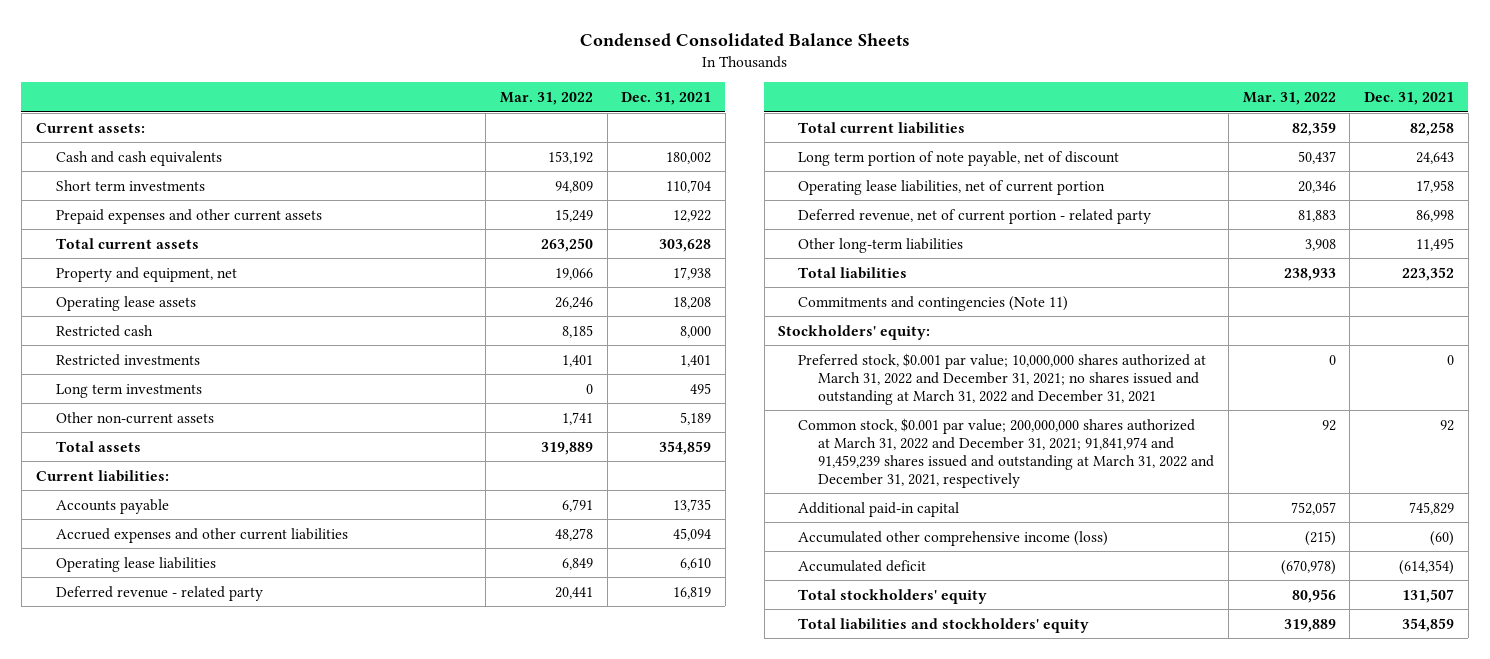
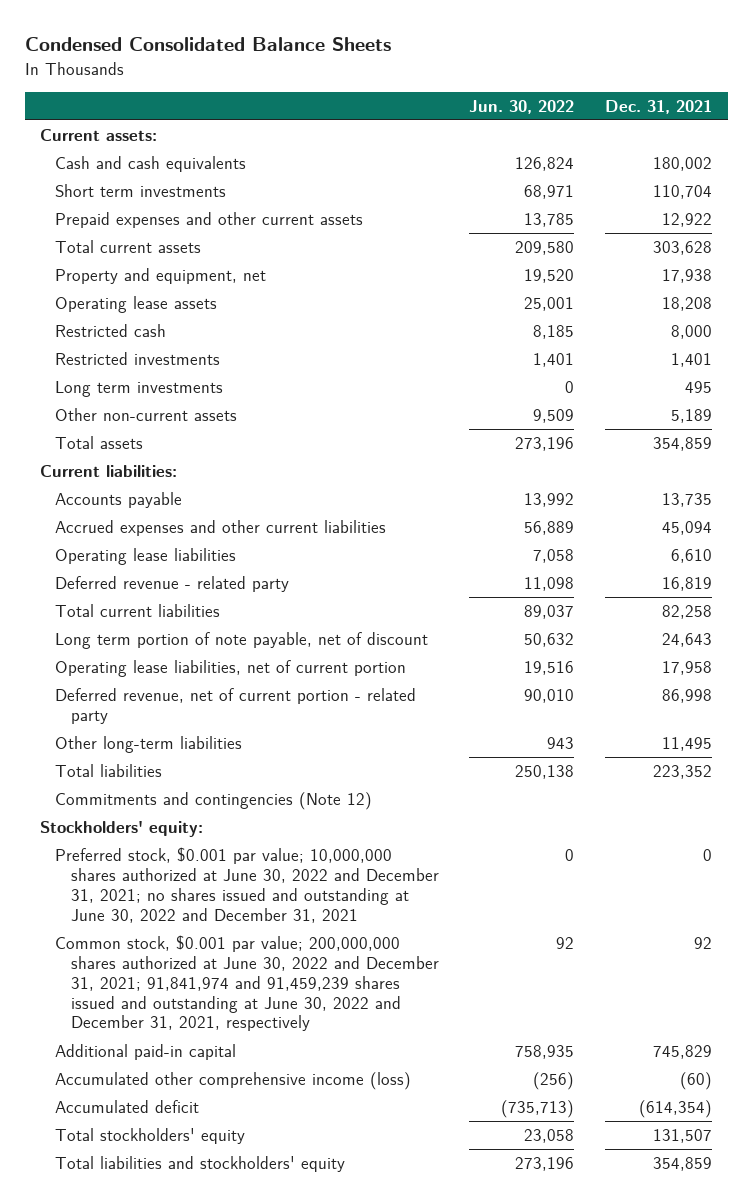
[499,92,593,106] Mar. 31, 2022 -> none
none -> [469,99,575,114] Jun. 30, 2022
[798,295,1069,311] Commitments and contingencies (Note 11) -> [55,792,373,811] Commitments and contingencies (Note 12)
[798,352,1207,405] Preferred stock, $0.001 par value; 10,000,000 shares authorized at March 31, 2022 and December 31, 2021; no shares issued and outstanding at March 31, 2022 and December 31, 2021 -> [55,847,439,923] Preferred stock, $0.001 par value; 10,000,000 shares authorized at June 30, 2022 and December 31, 2021; no shares issued and outstanding at June 30, 2022 and December 31, 2021
[798,417,1215,488] Common stock, $0.001 par value; 200,000,000 shares authorized at March 31, 2022 and December 31, 2021; 91,841,974 and 91,459,239 shares issued and outstanding at March 31, 2022 and December 31, 2021, respectively -> [55,935,439,1032] Common stock, $0.001 par value; 200,000,000 shares authorized at June 30, 2022 and December 31, 2021; 91,841,974 and 91,459,239 shares issued and outstanding at June 30, 2022 and December 31, 2021, respectively

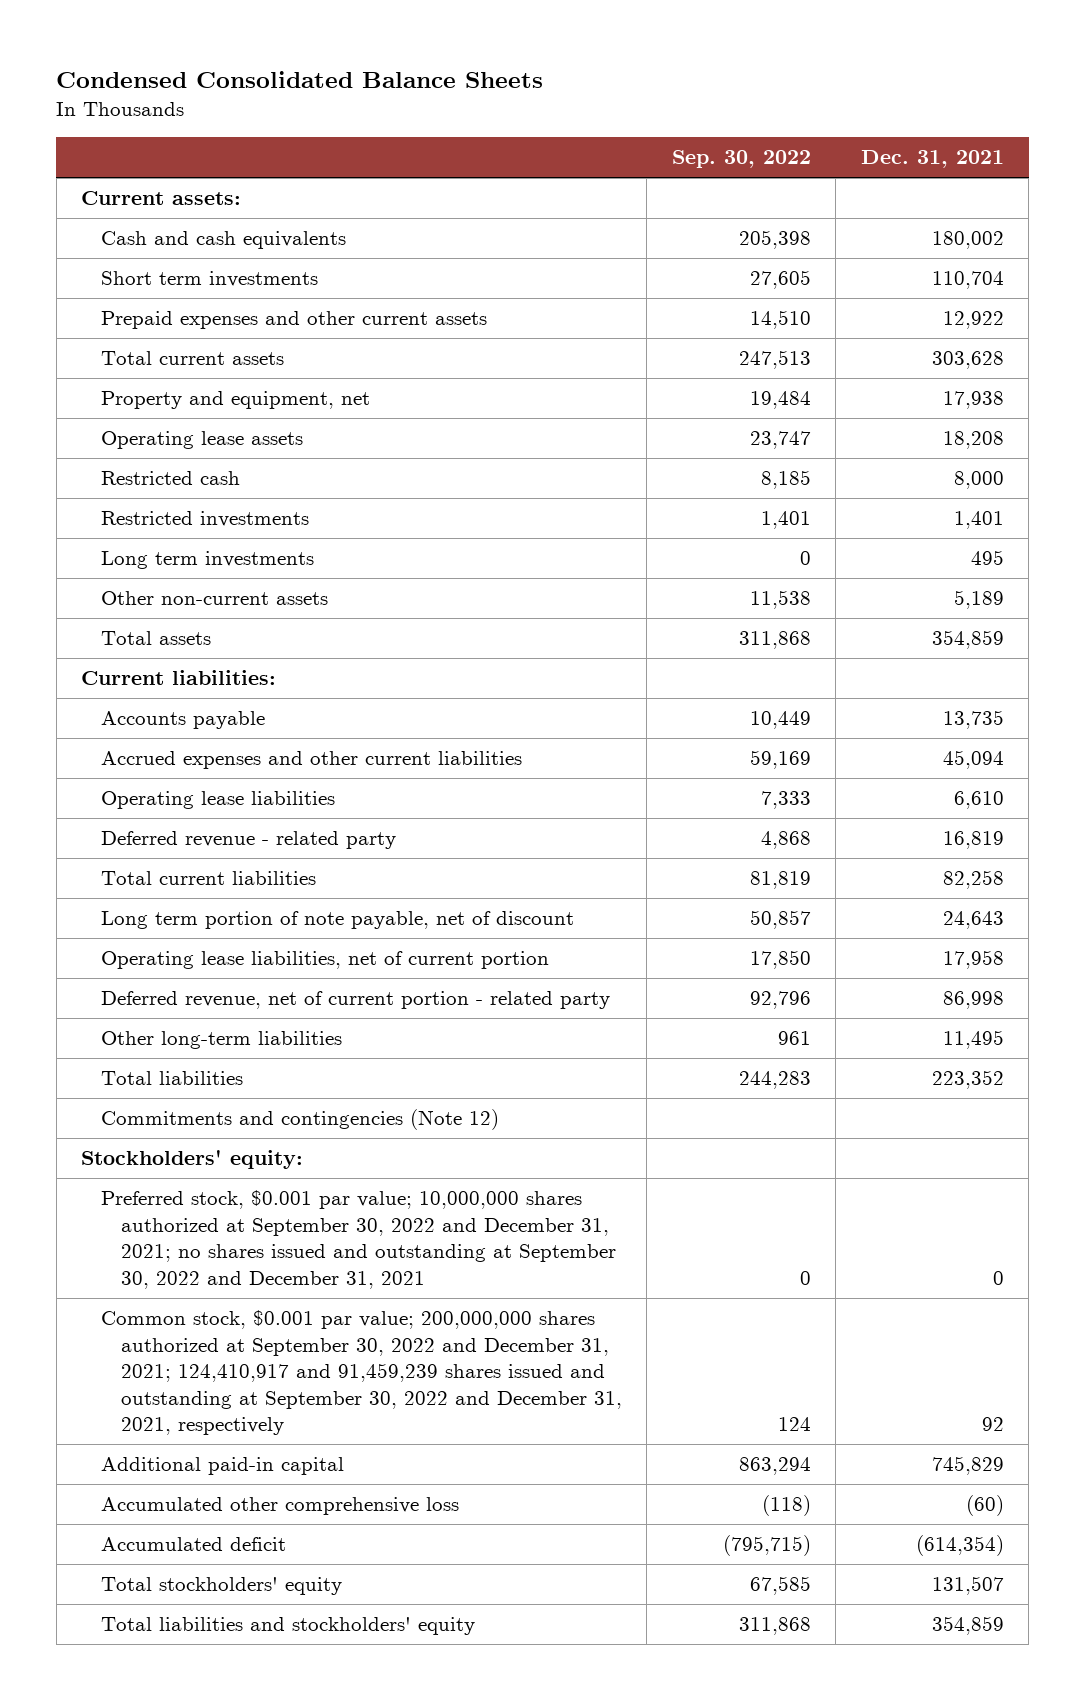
[469,99,575,114] Jun. 30, 2022 -> none
none -> [671,149,811,168] Sep. 30, 2022
[55,847,439,923] Preferred stock, $0.001 par value; 10,000,000 shares authorized at June 30, 2022 and December 31, 2021; no shares issued and outstanding at June 30, 2022 and December 31, 2021 -> [101,1190,616,1289] Preferred stock, $0.001 par value; 10,000,000 shares authorized at September 30, 2022 and December 31, 2021; no shares issued and outstanding at September 30, 2022 and December 31, 2021
[55,935,439,1032] Common stock, $0.001 par value; 200,000,000 shares authorized at June 30, 2022 and December 31, 2021; 91,841,974 and 91,459,239 shares issued and outstanding at June 30, 2022 and December 31, 2021, respectively -> [101,1310,622,1436] Common stock, $0.001 par value; 200,000,000 shares authorized at September 30, 2022 and December 31, 2021; 124,410,917 and 91,459,239 shares issued and outstanding at September 30, 2022 and December 31, 2021, respectively
[55,1072,412,1091] Accumulated other comprehensive income (loss) -> [101,1497,460,1516] Accumulated other comprehensive loss

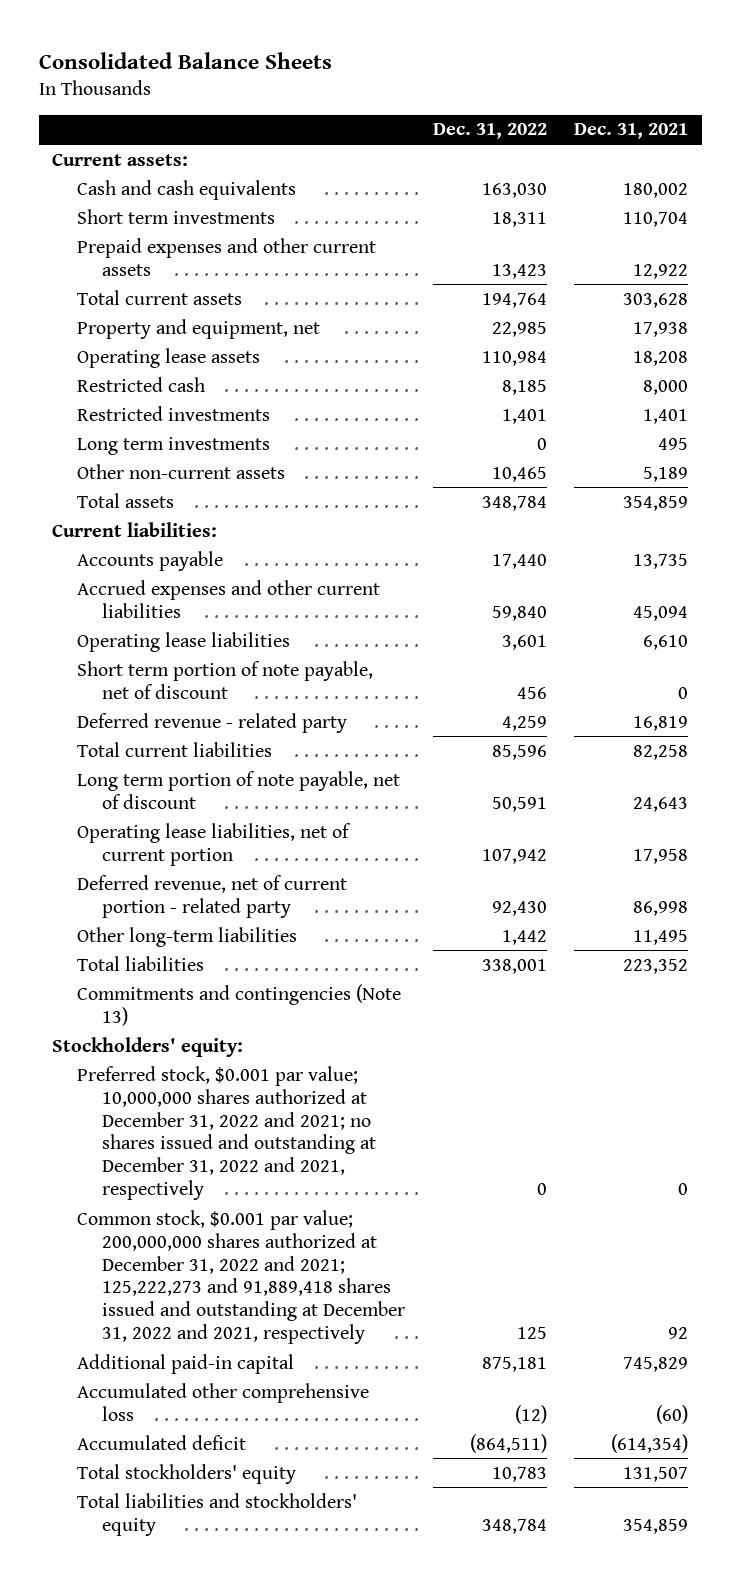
[56,71,544,89] Condensed Consolidated Balance Sheets -> [38,51,332,69] Consolidated Balance Sheets
[671,149,811,168] Sep. 30, 2022 -> none
none -> [432,123,547,140] Dec. 31, 2022
none -> [77,660,374,699] Short term portion of note payable, net of discount
[101,1109,500,1131] Commitments and contingencies (Note 12) -> [77,983,402,1026] Commitments and contingencies (Note 13)
[101,1190,616,1289] Preferred stock, $0.001 par value; 10,000,000 shares authorized at September 30, 2022 and December 31, 2021; no shares issued and outstanding at September 30, 2022 and December 31, 2021 -> [77,1065,377,1201] Preferred stock, $0.001 par value; 10,000,000 shares authorized at December 31, 2022 and 2021; no shares issued and outstanding at December 31, 2022 and 2021, respectively
[101,1310,622,1436] Common stock, $0.001 par value; 200,000,000 shares authorized at September 30, 2022 and December 31, 2021; 124,410,917 and 91,459,239 shares issued and outstanding at September 30, 2022 and December 31, 2021, respectively -> [77,1209,406,1345] Common stock, $0.001 par value; 200,000,000 shares authorized at December 31, 2022 and 2021; 125,222,273 and 91,889,418 shares issued and outstanding at December 31, 2022 and 2021, respectively

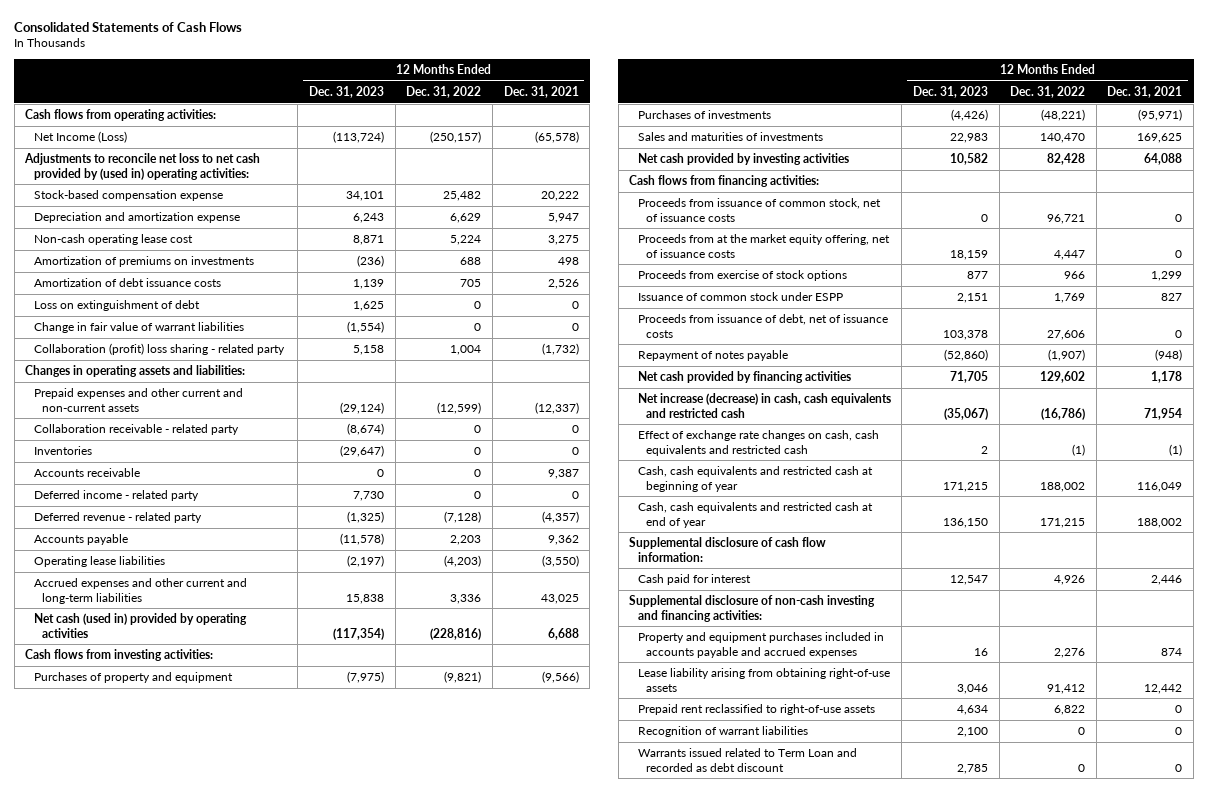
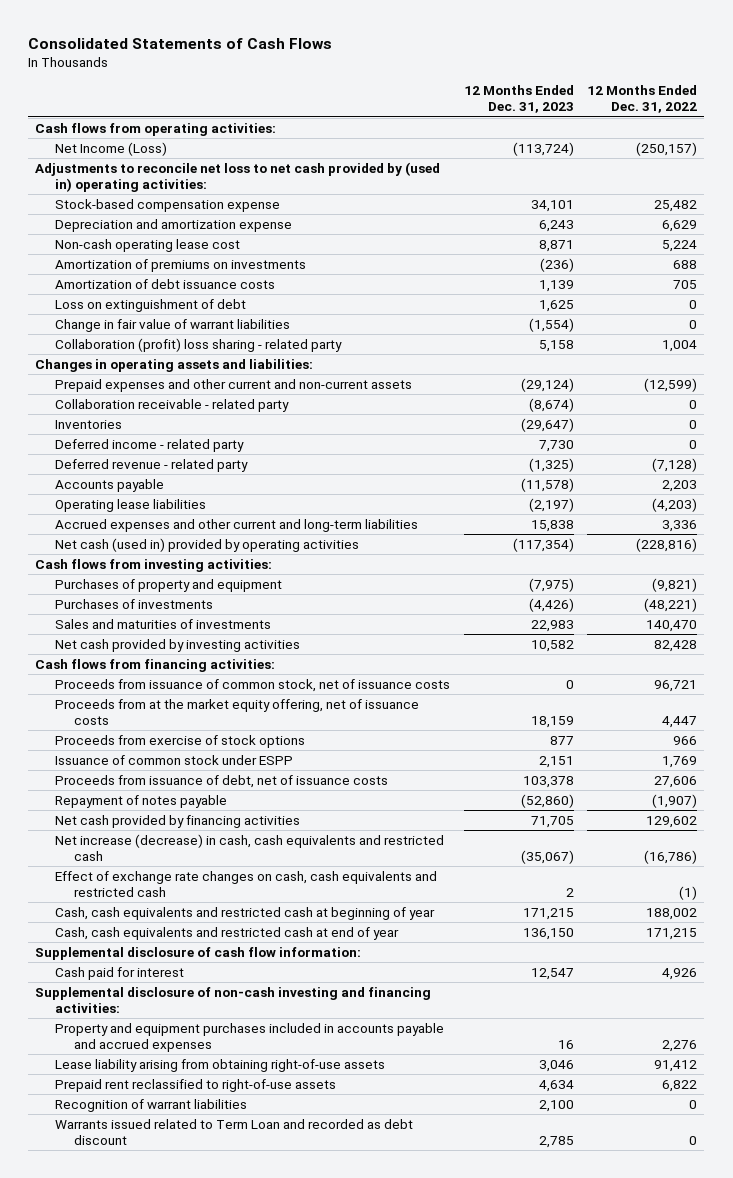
[503,85,579,98] Dec. 31, 2021 -> none
[33,468,140,478] Accounts receivable -> none

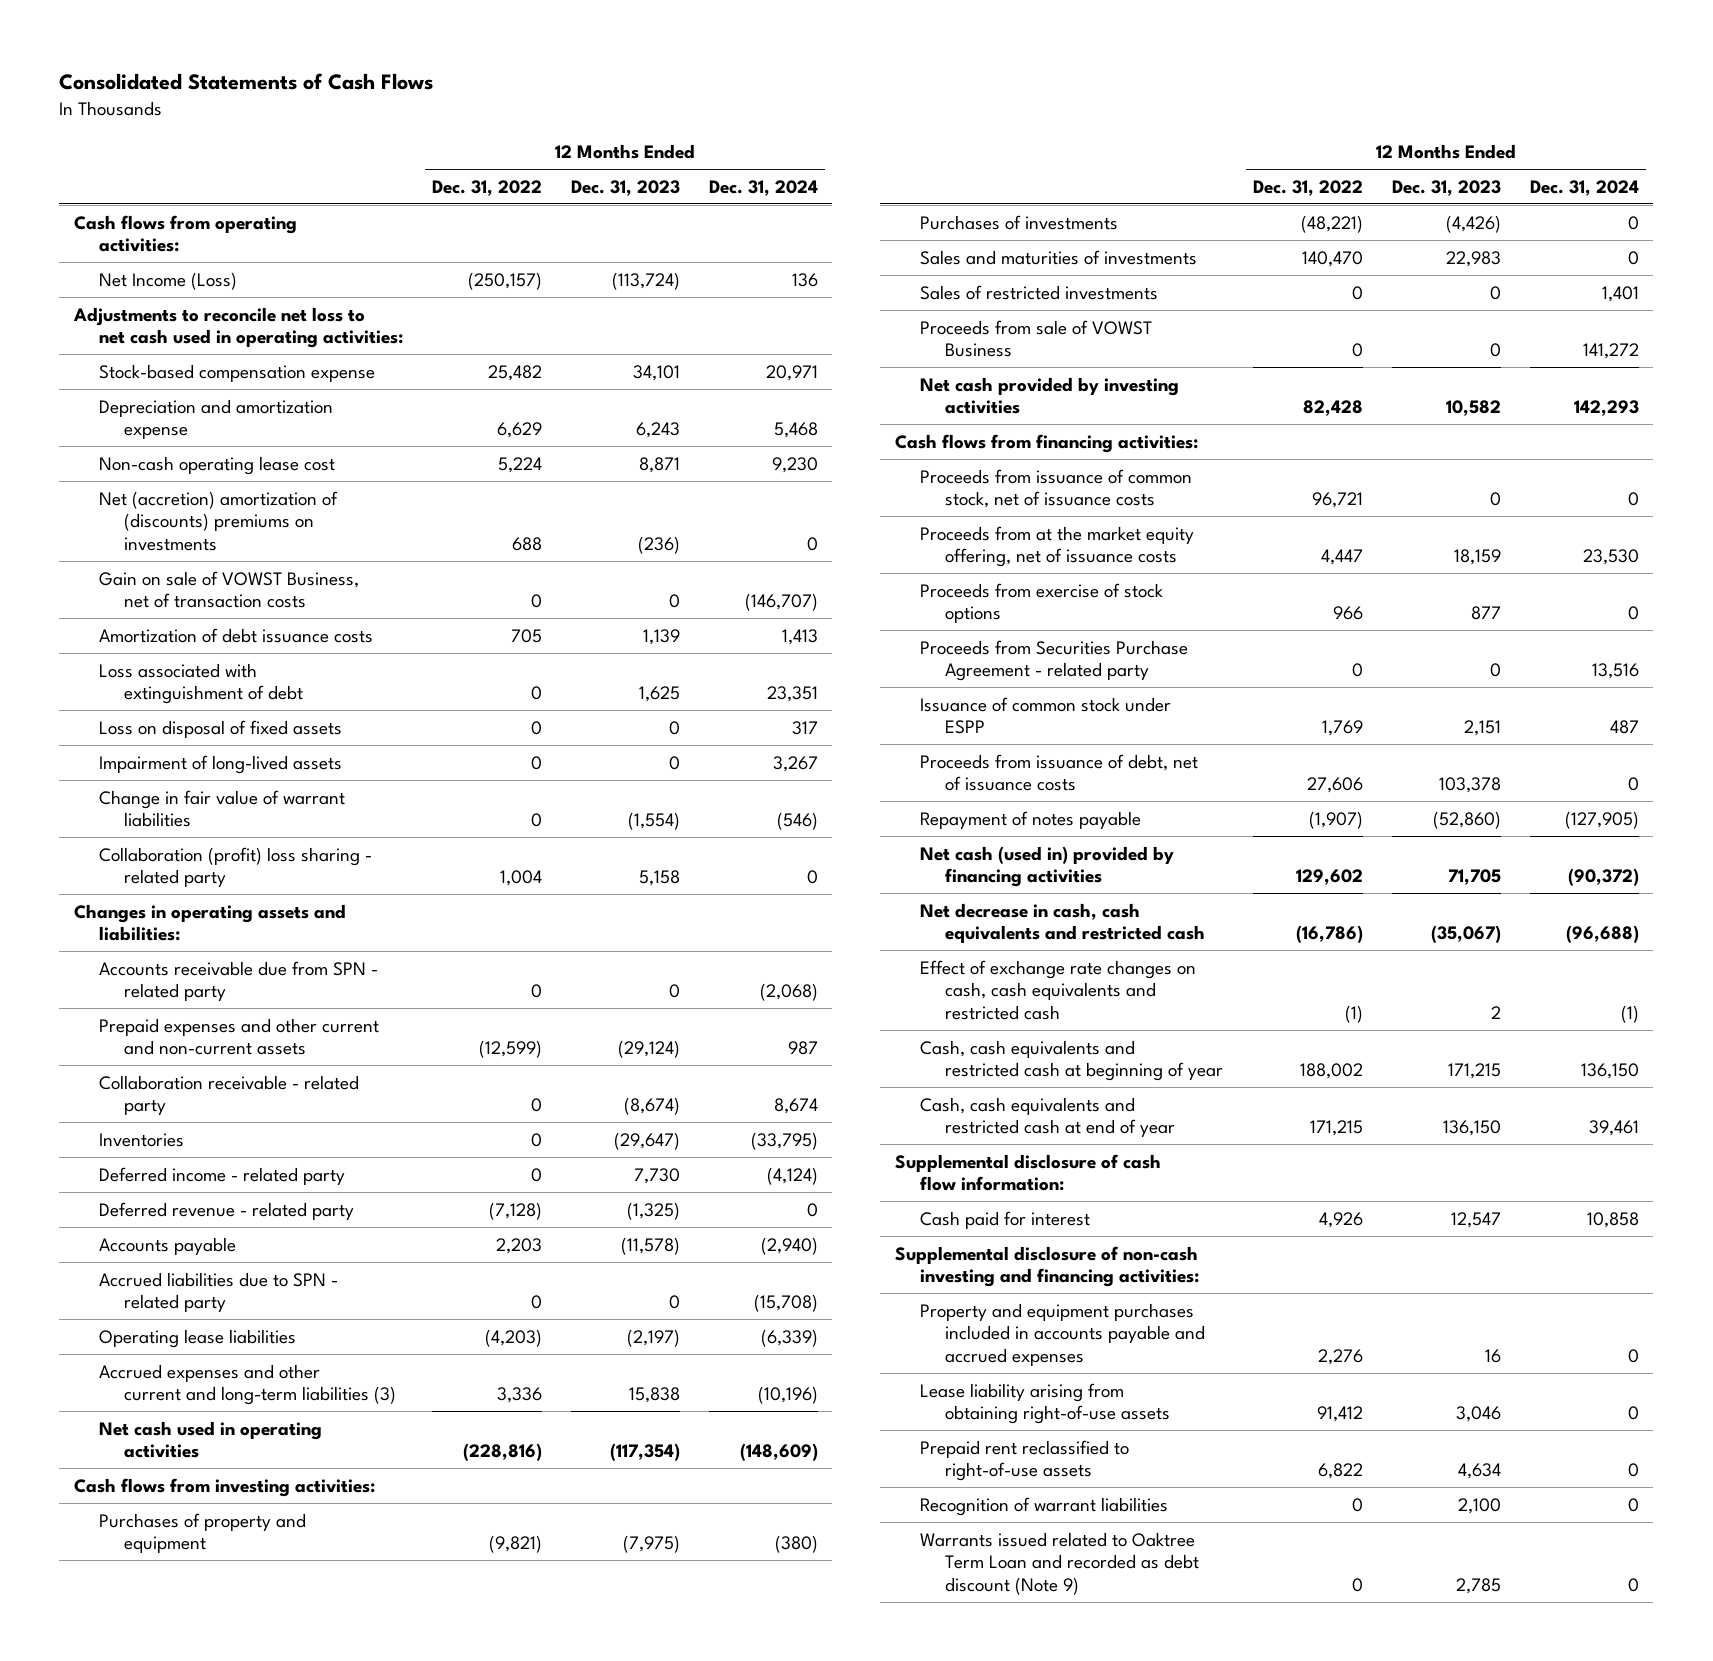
none -> [708,179,818,196] Dec. 31, 2024
[35,161,441,193] Adjustments to reconcile net loss to net cash provided by (used in) operating activities: -> [72,306,404,349] Adjustments to reconcile net loss to net cash used in operating activities:
[54,258,306,272] Amortization of premiums on investments -> [99,490,339,552] Net (accretion) amortization of (discounts) premiums on investments
none -> [99,570,360,609] Gain on sale of VOWST Business, net of transaction costs
[54,298,246,312] Loss on extinguishment of debt -> [99,662,304,705] Loss associated with extinguishment of debt
none -> [99,719,343,738] Loss on disposal of fixed assets
none -> [99,754,343,774] Impairment of long-lived assets
none -> [99,960,379,1002] Accounts receivable due from SPN - related party
none -> [99,1271,339,1313] Accrued liabilities due to SPN - related party
[54,518,418,532] Accrued expenses and other current and long-term liabilities -> [99,1363,397,1406] Accrued expenses and other current and long-term liabilities (3)
[54,537,359,552] Net cash (used in) provided by operating activities -> [99,1420,323,1459] Net cash used in operating activities
none -> [919,284,1158,300] Sales of restricted investments
none -> [919,319,1152,358] Proceeds from sale of VOWST Business
none -> [919,639,1188,682] Proceeds from Securities Purchase Agreement - related party
[54,814,300,828] Net cash provided by financing activities -> [919,845,1174,888] Net cash (used in) provided by financing activities
[54,833,444,862] Net increase (decrease) in cash, cash equivalents and restricted cash -> [919,902,1206,944] Net decrease in cash, cash equivalents and restricted cash
[54,1118,413,1146] Warrants issued related to Term Loan and recorded as debt discount -> [919,1531,1200,1596] Warrants issued related to Oaktree Term Loan and recorded as debt discount (Note 9)

